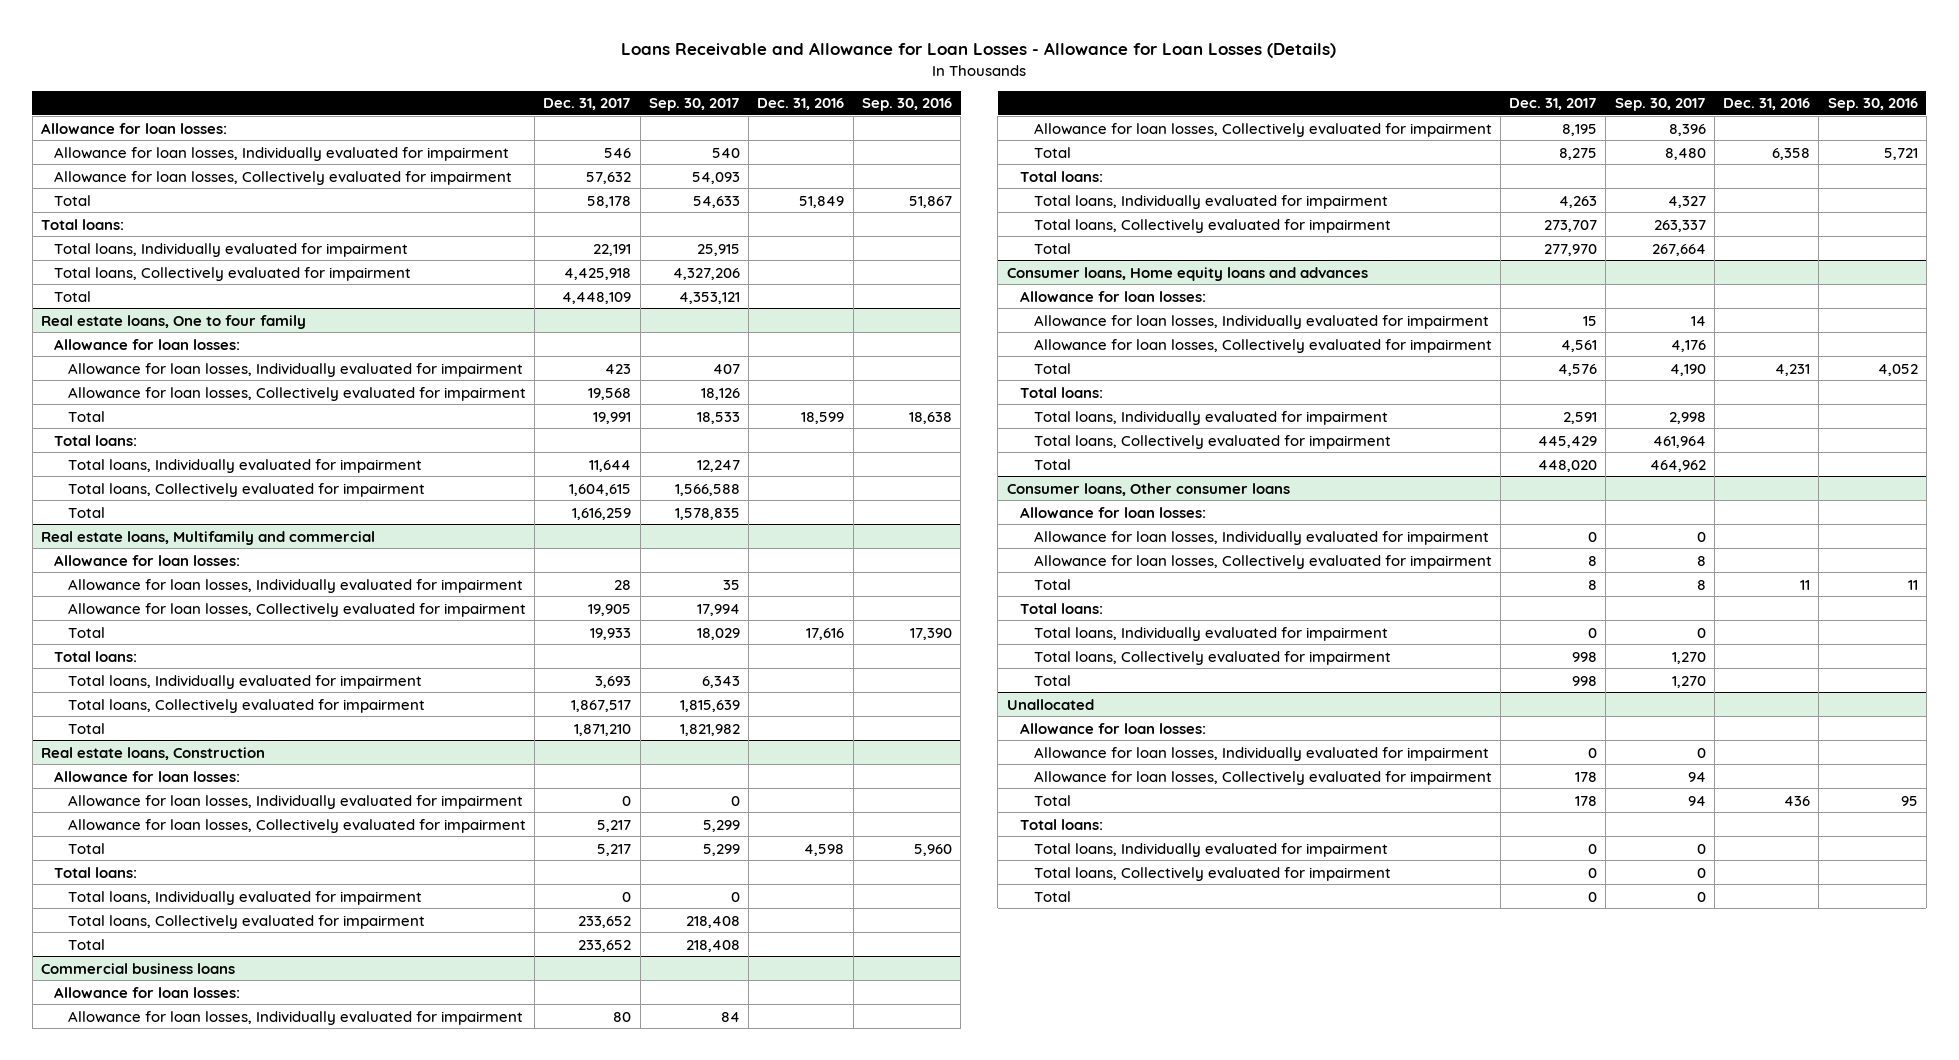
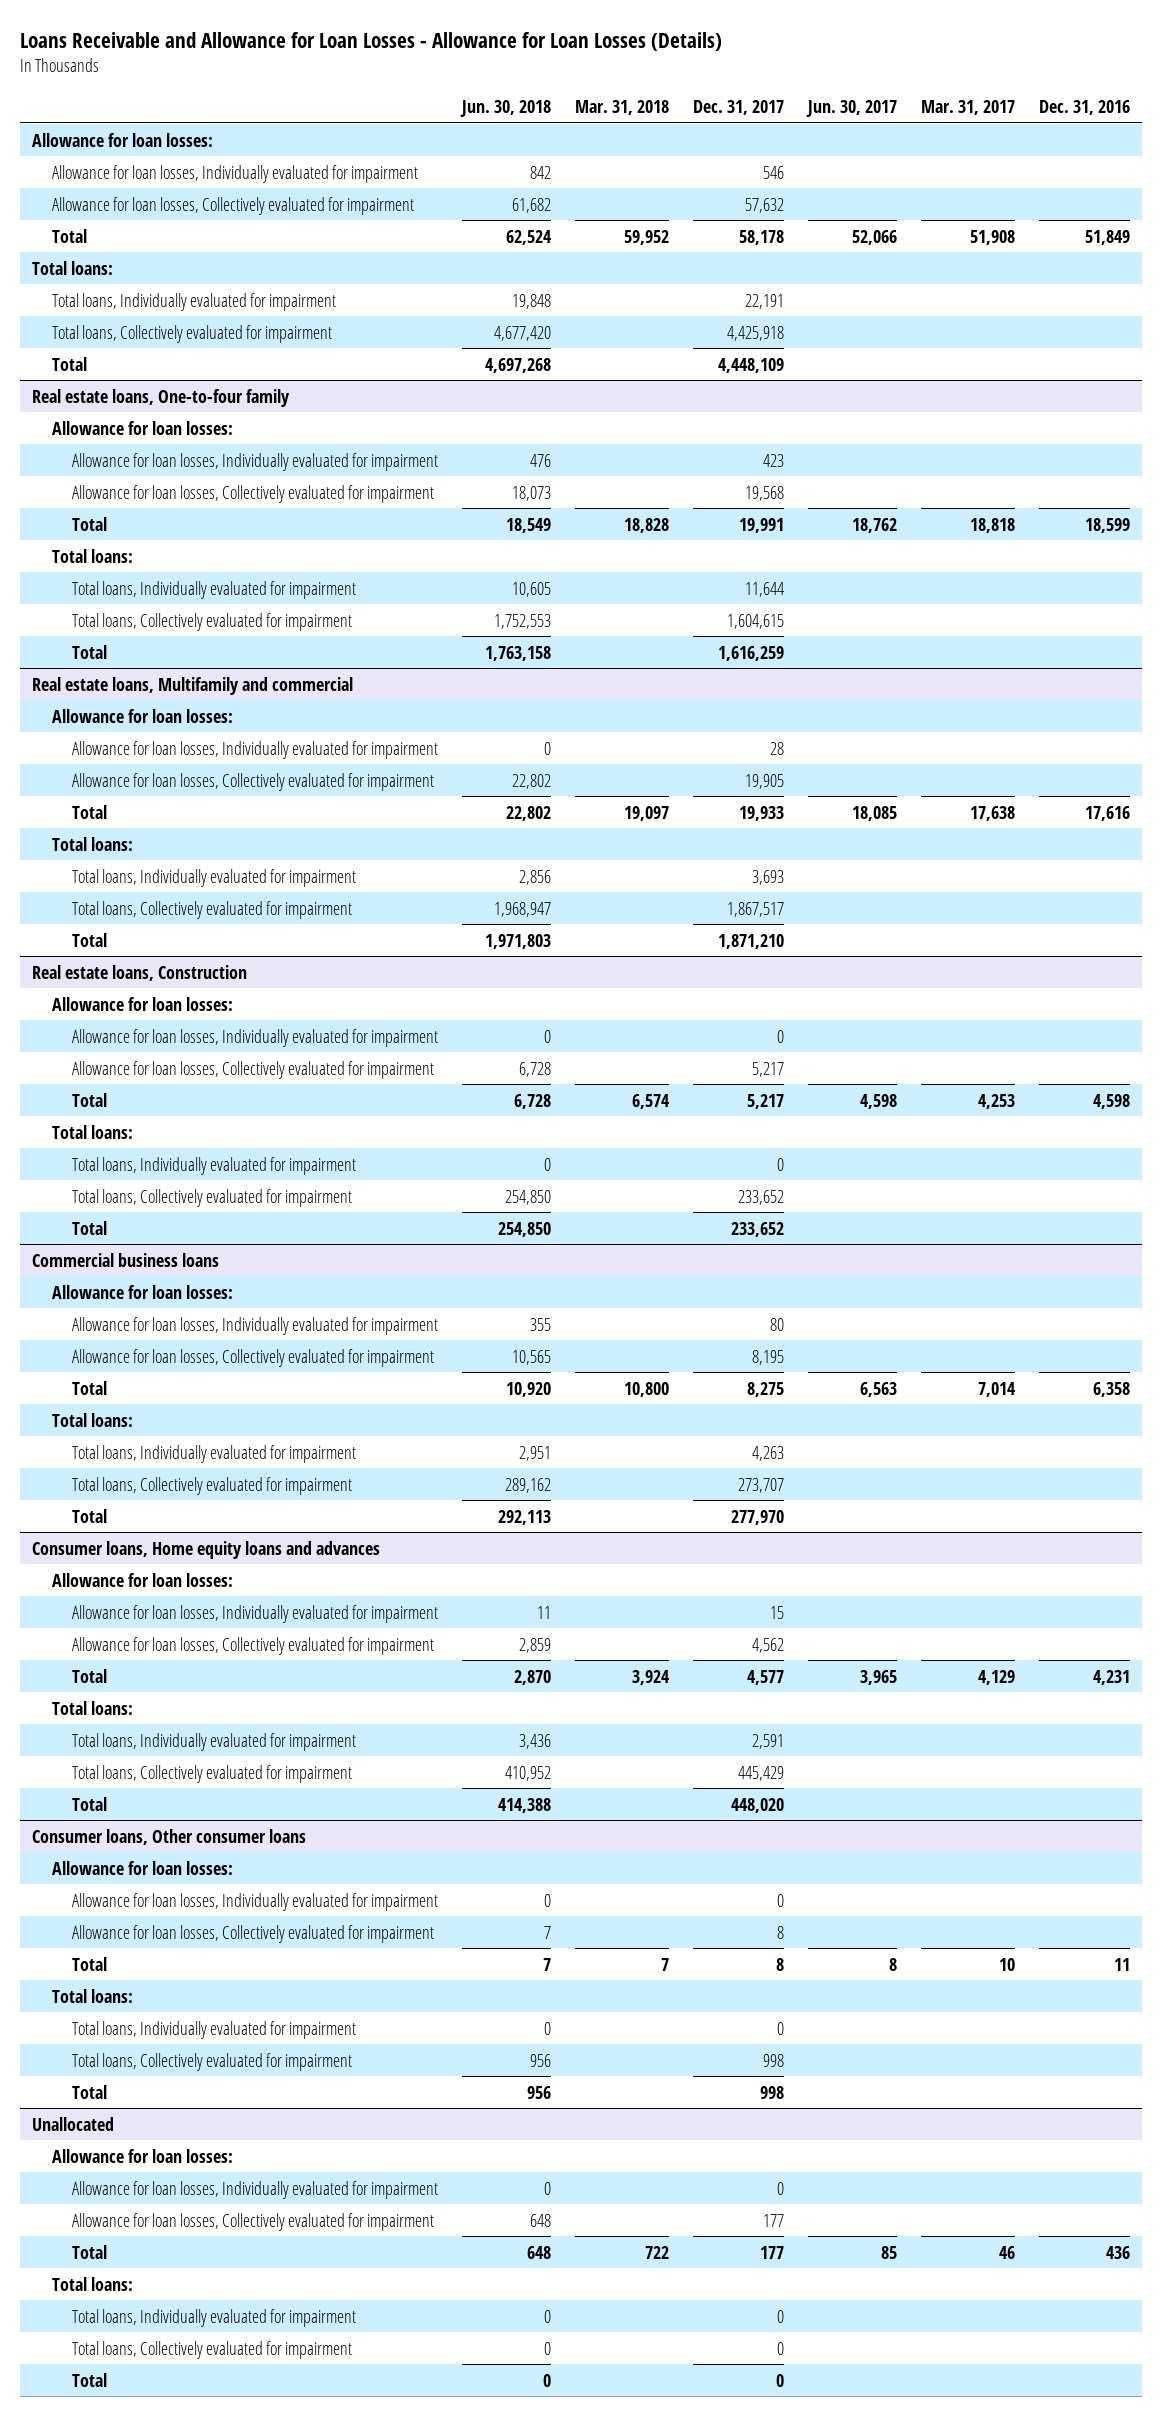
[648,98,740,112] Sep. 30, 2017 -> none
[861,98,952,112] Sep. 30, 2016 -> none
none -> [460,99,552,117] Jun. 30, 2018
none -> [575,99,670,115] Mar. 31, 2018
none -> [806,99,898,117] Jun. 30, 2017
none -> [921,99,1016,115] Mar. 31, 2017
[41,314,307,329] Real estate loans, One to four family -> [32,388,291,407] Real estate loans, One-to-four family
[1561,339,1598,352] 4,561 -> [752,1637,785,1653] 4,562
[1558,363,1598,376] 4,576 -> [747,1669,785,1685] 4,577
[1575,771,1598,782] 178 -> [763,2213,785,2227] 177
[1575,795,1598,806] 178 -> [760,2245,785,2259] 177

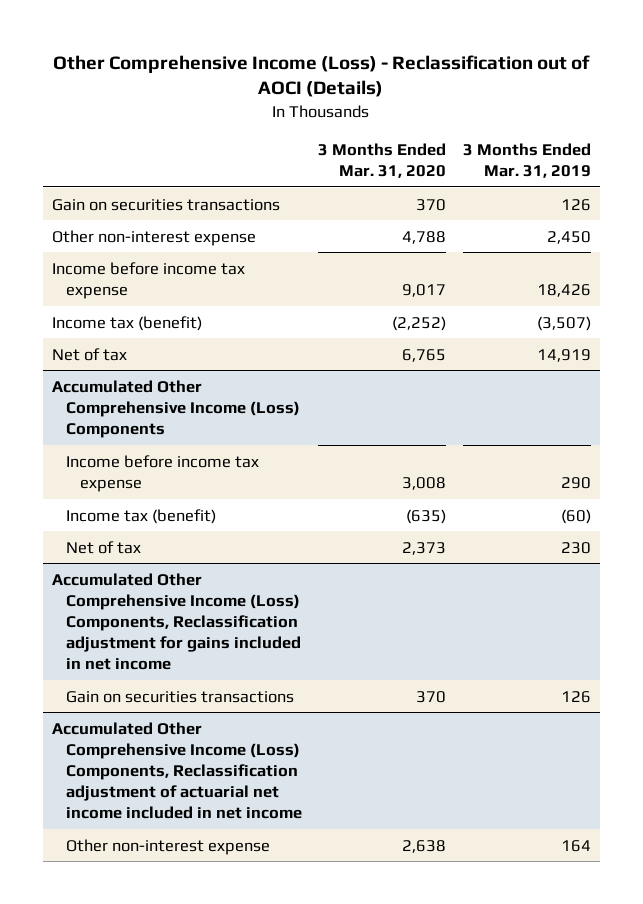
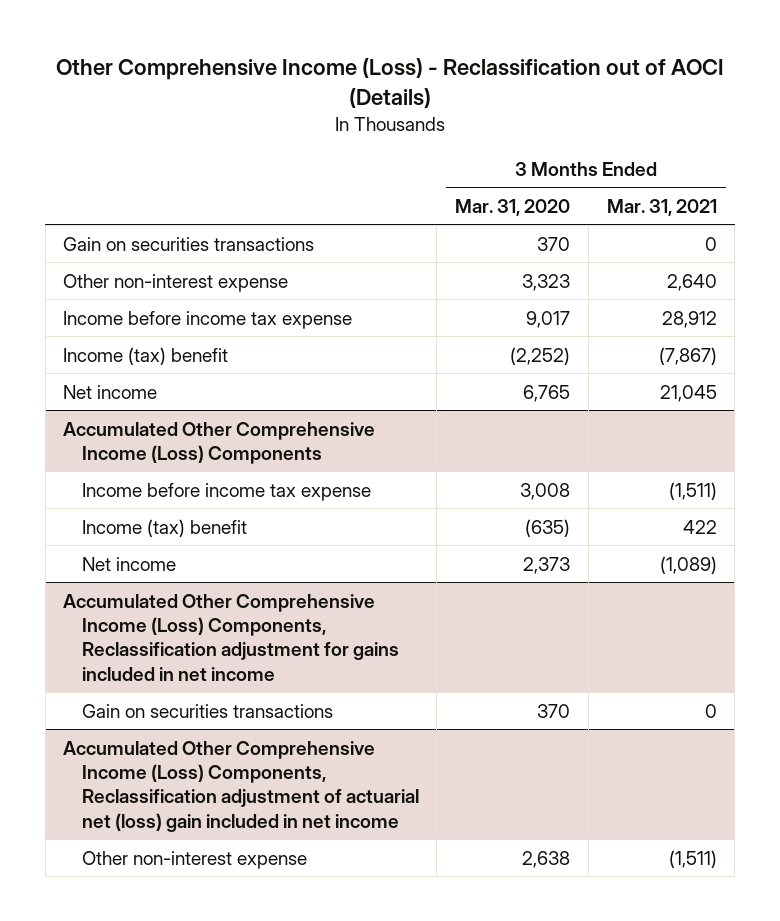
[463,142,592,178] 3 Months Ended Mar. 31, 2019 -> none
none -> [606,198,717,216] Mar. 31, 2021
[402,230,447,244] 4,788 -> [522,273,571,291] 3,323
[51,315,202,331] Income tax (benefit) -> [63,346,229,365] Income (tax) benefit
[51,347,127,361] Net of tax -> [63,384,158,399] Net income
[65,508,216,524] Income tax (benefit) -> [81,518,247,537] Income (tax) benefit
[65,540,141,554] Net of tax -> [81,556,176,571] Net income
[51,721,302,820] Accumulated Other Comprehensive Income (Loss) Components, Reclassification adjustment of actuarial net income included in net income -> [63,740,419,832] Accumulated Other Comprehensive Income (Loss) Components, Reclassification adjustment of actuarial net (loss) gain included in net income

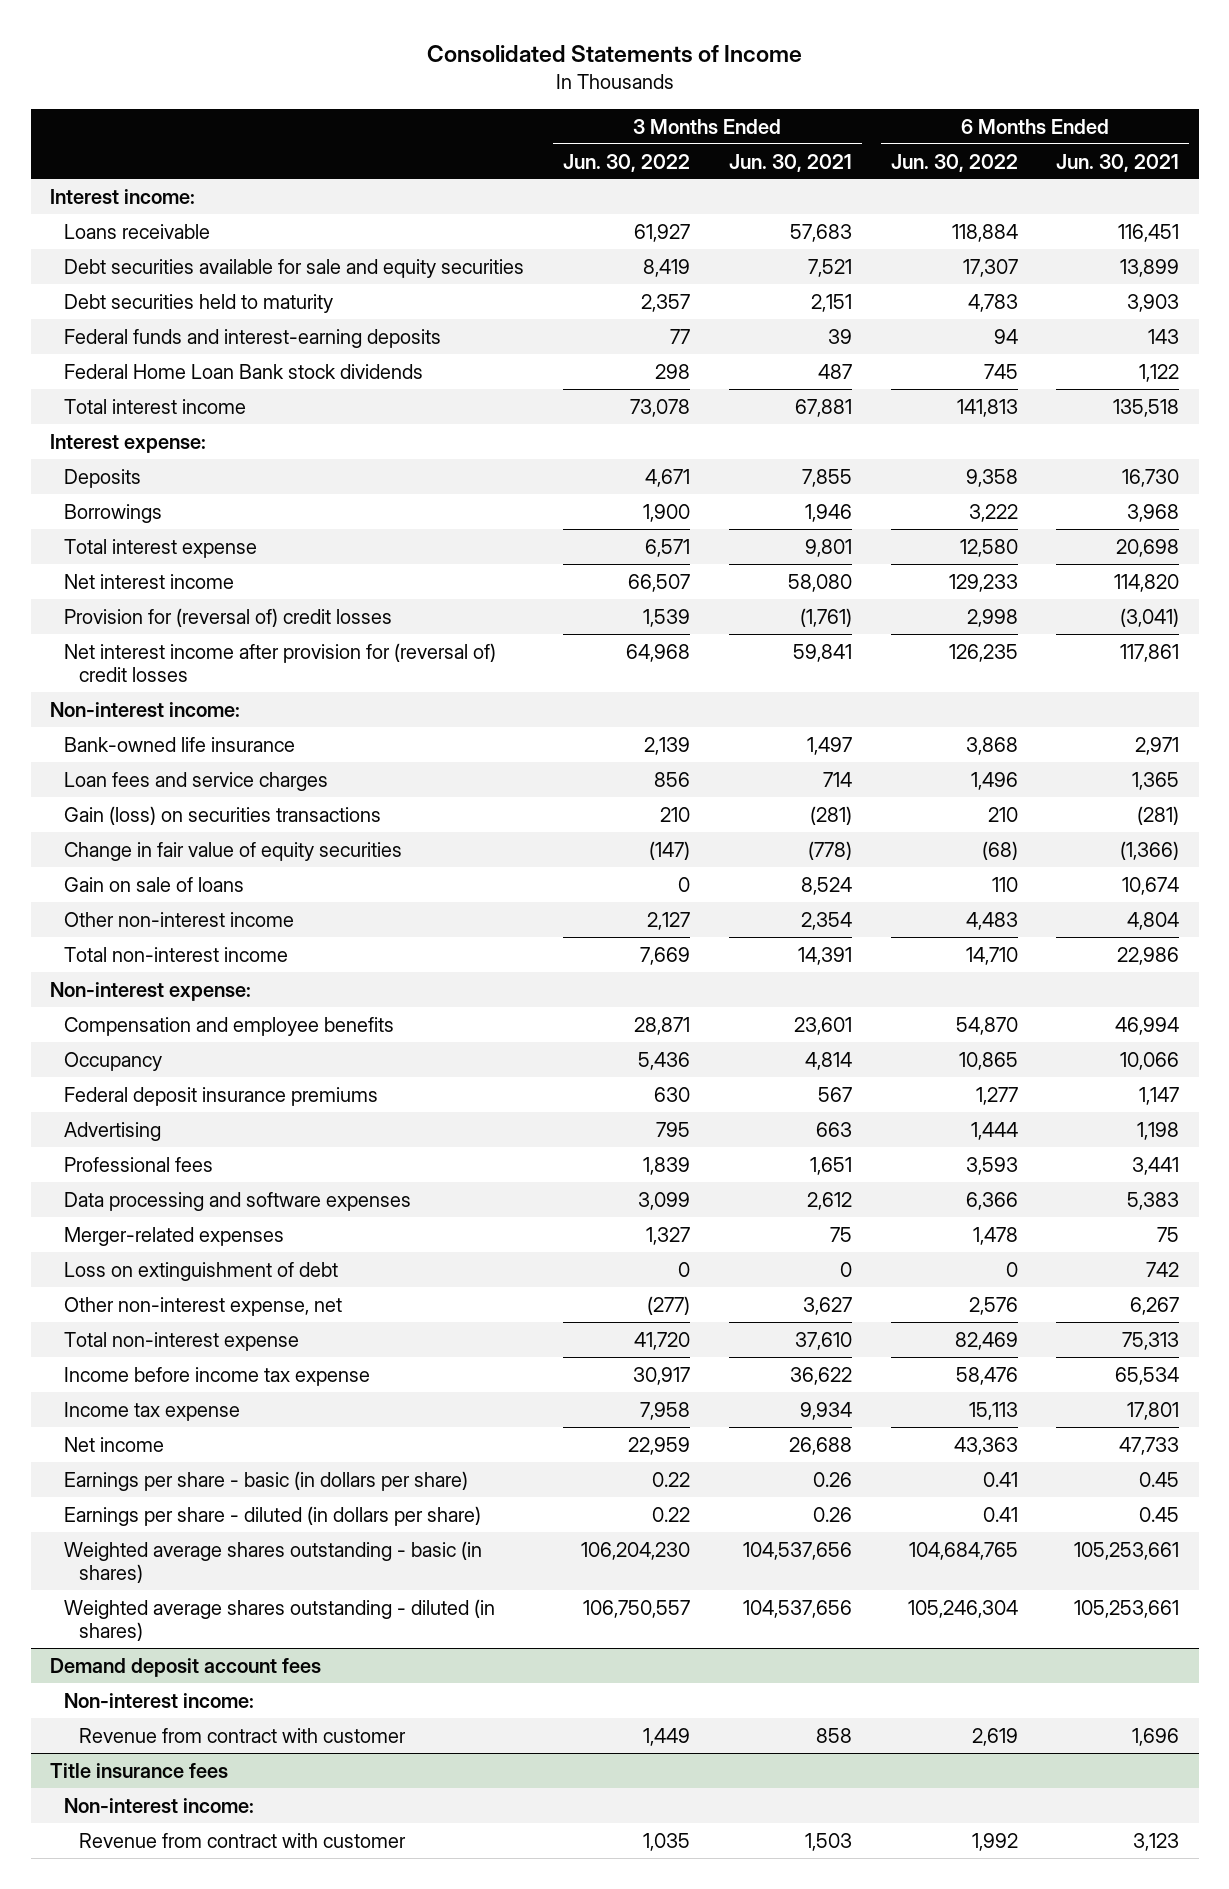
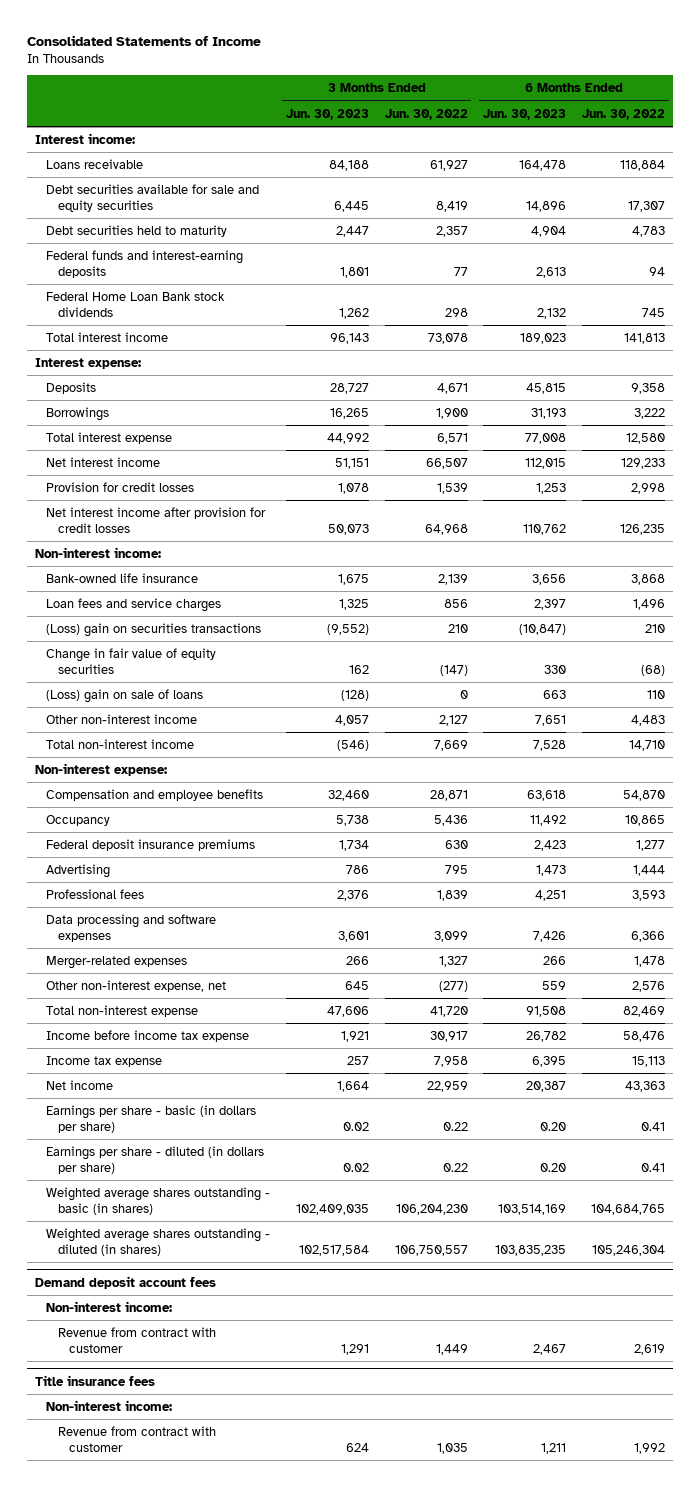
[728,153,852,172] Jun. 30, 2021 -> none
[1056,153,1180,172] Jun. 30, 2021 -> none
none -> [285,108,369,120] Jun. 30, 2023
none -> [483,108,567,120] Jun. 30, 2023
[64,607,393,627] Provision for (reversal of) credit losses -> [46,481,195,492] Provision for credit losses
[64,642,497,683] Net interest income after provision for (reversal of) credit losses -> [46,506,267,533] Net interest income after provision for credit losses
[64,805,382,825] Gain (loss) on securities transactions -> [46,622,262,637] (Loss) gain on securities transactions
[64,876,245,892] Gain on sale of loans -> [46,688,204,703] (Loss) gain on sale of loans
[64,1261,339,1281] Loss on extinguishment of debt -> none

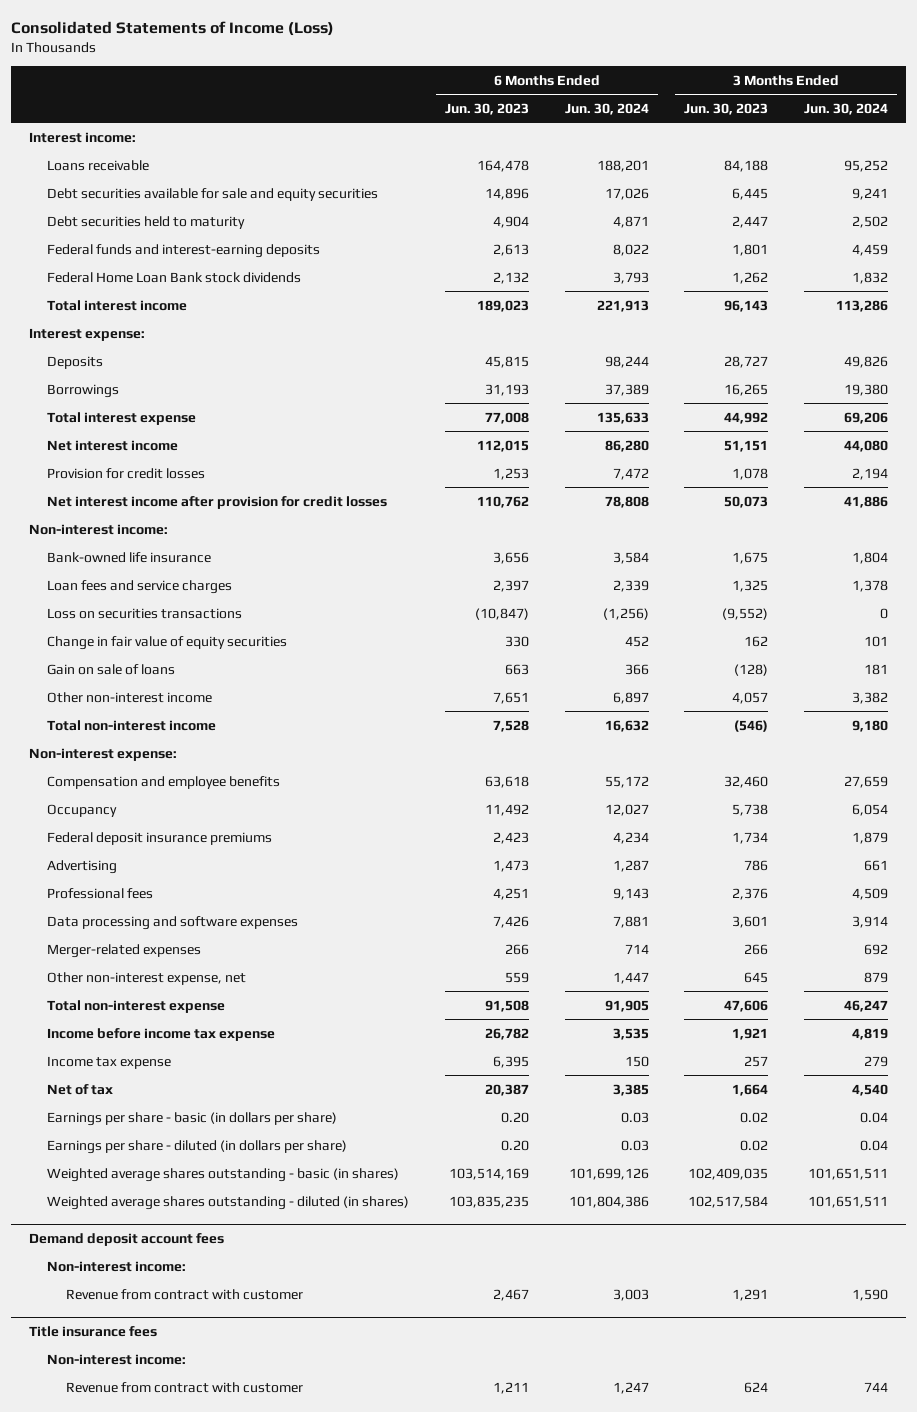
[27,35,262,47] Consolidated Statements of Income -> [11,21,335,37] Consolidated Statements of Income (Loss)
[384,108,468,120] Jun. 30, 2022 -> none
[581,108,665,120] Jun. 30, 2022 -> none
none -> [564,102,649,115] Jun. 30, 2024
none -> [803,102,888,115] Jun. 30, 2024
[46,622,262,637] (Loss) gain on securities transactions -> [47,607,243,619] Loss on securities transactions
[46,688,204,703] (Loss) gain on sale of loans -> [47,663,176,675] Gain on sale of loans
[46,1079,114,1090] Net income -> [47,1083,114,1095] Net of tax

